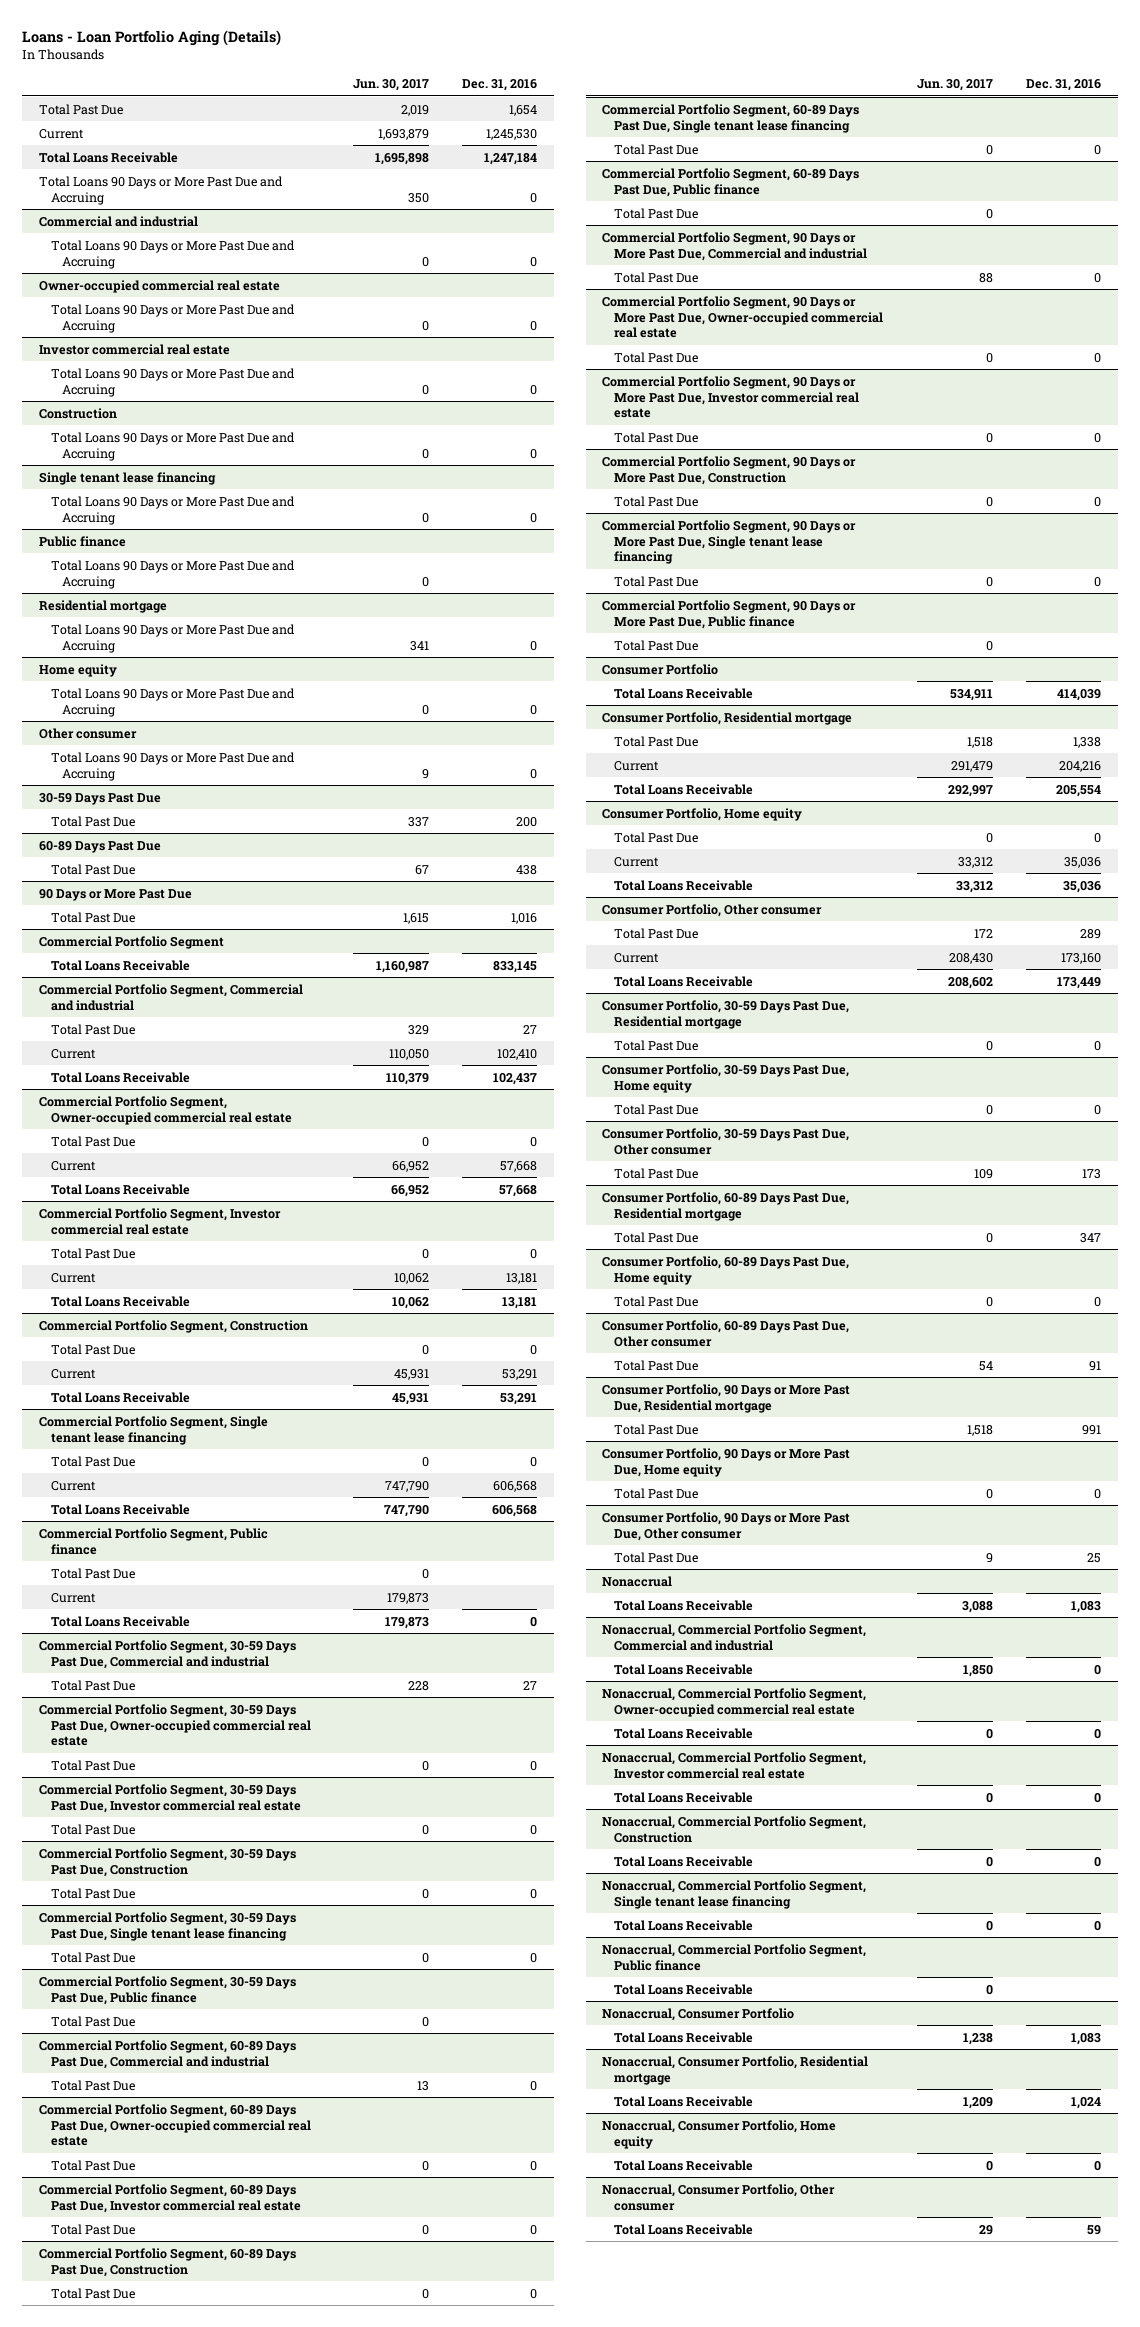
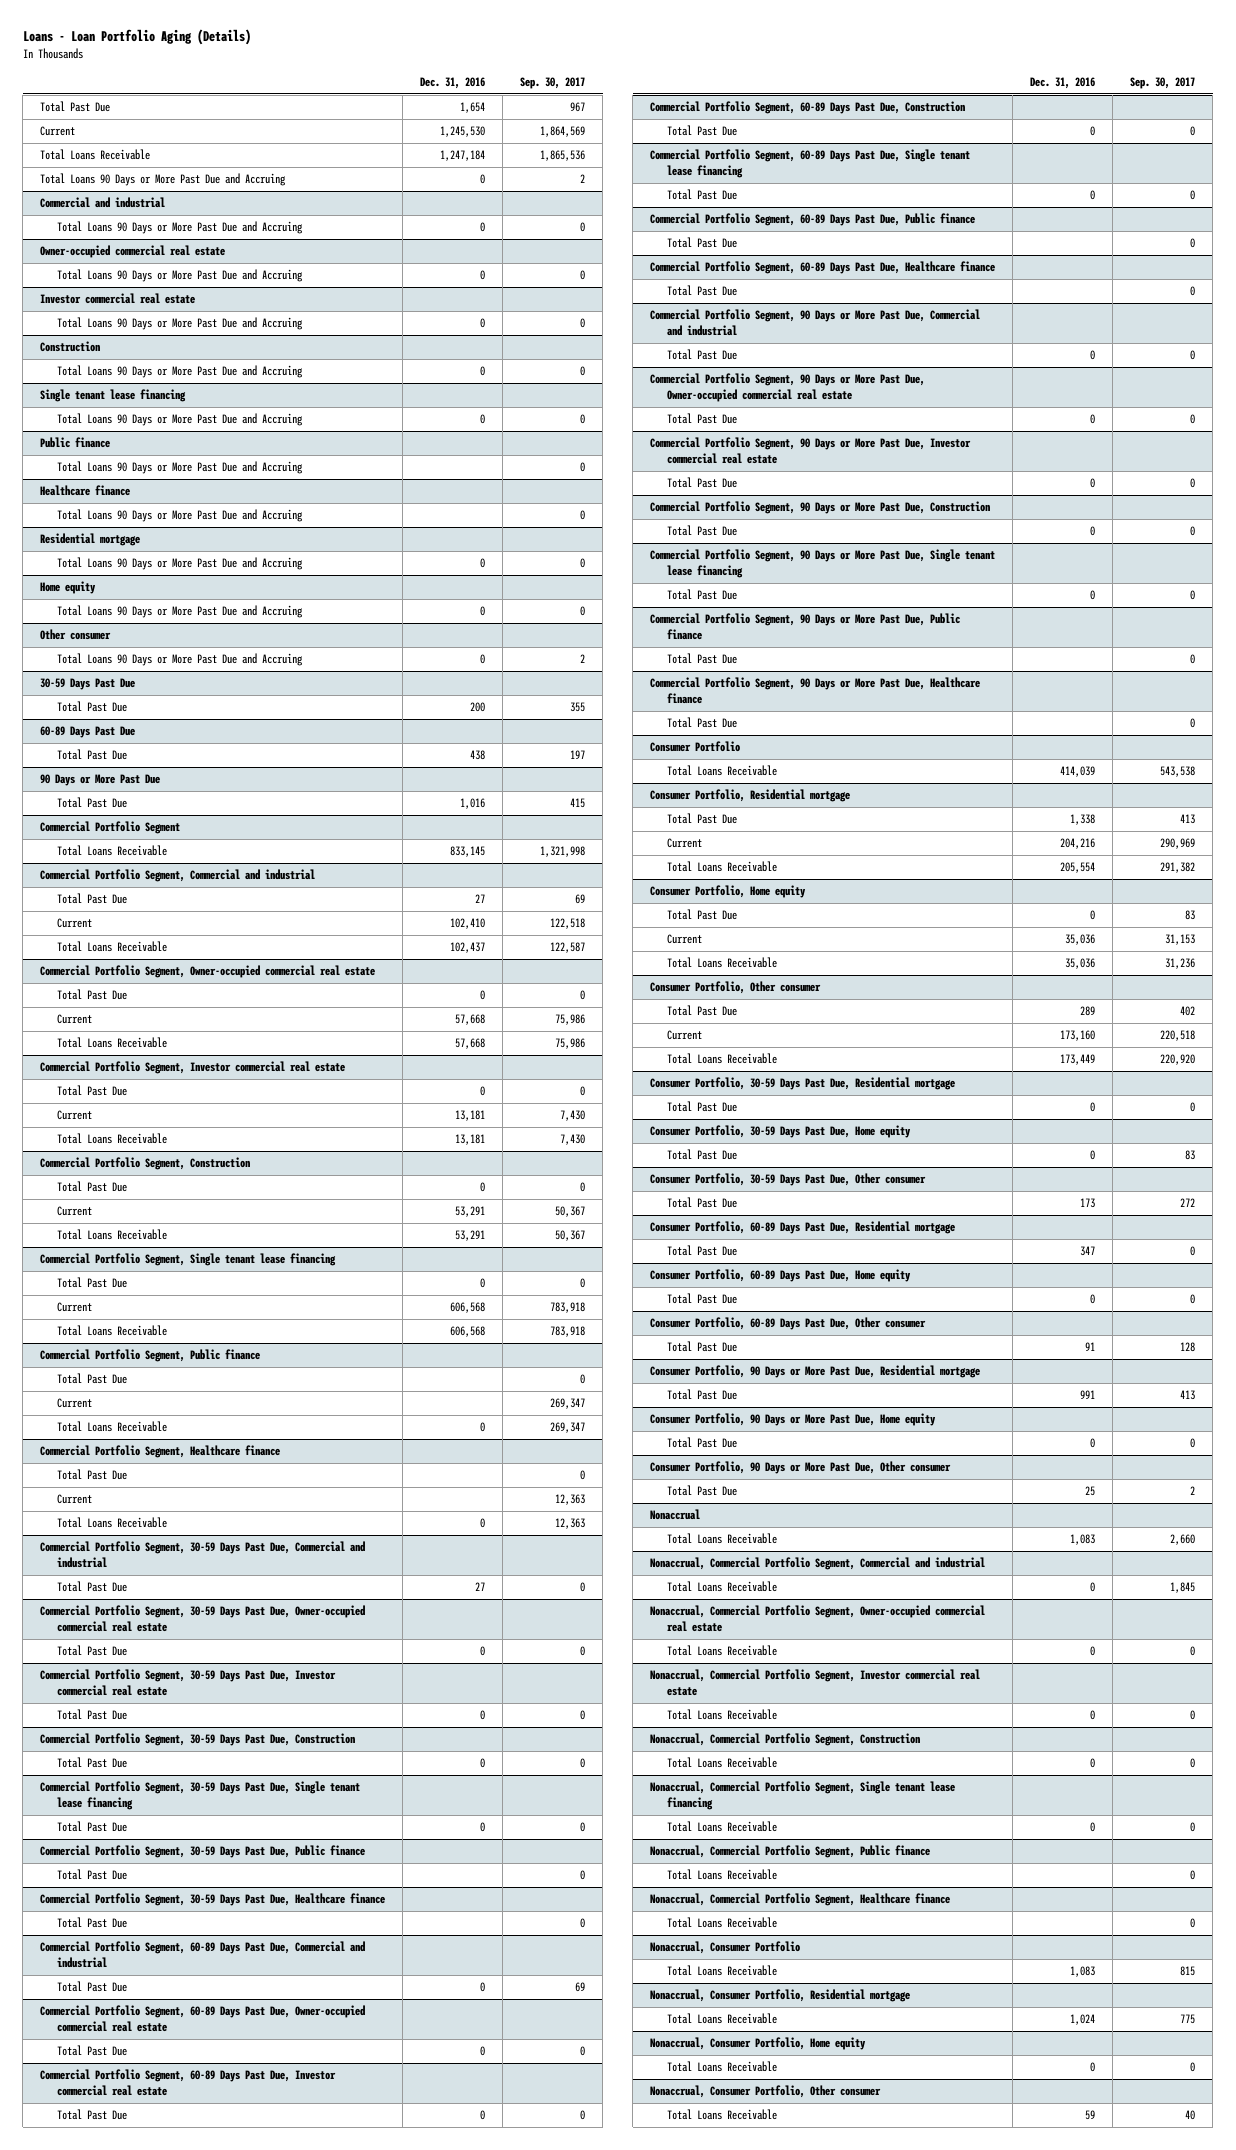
[352,79,429,92] Jun. 30, 2017 -> none
none -> [520,77,586,90] Sep. 30, 2017
none -> [40,485,131,497] Healthcare finance
none -> [56,509,303,523] Total Loans 90 Days or More Past Due and Accruing
none -> [40,1445,281,1459] Commercial Portfolio Segment, Healthcare finance
none -> [56,1469,127,1481] Total Past Due
none -> [56,1494,92,1505] Current
none -> [56,1517,167,1529] Total Loans Receivable
none -> [40,1893,386,1907] Commercial Portfolio Segment, 30-59 Days Past Due, Healthcare finance
none -> [56,1917,127,1929] Total Past Due
none -> [650,261,996,275] Commercial Portfolio Segment, 60-89 Days Past Due, Healthcare finance
none -> [667,285,738,297] Total Past Due
none -> [650,677,981,704] Commercial Portfolio Segment, 90 Days or More Past Due, Healthcare finance
none -> [667,717,738,729] Total Past Due
none -> [650,1893,951,1907] Nonaccrual, Commercial Portfolio Segment, Healthcare finance
none -> [667,1917,778,1929] Total Loans Receivable

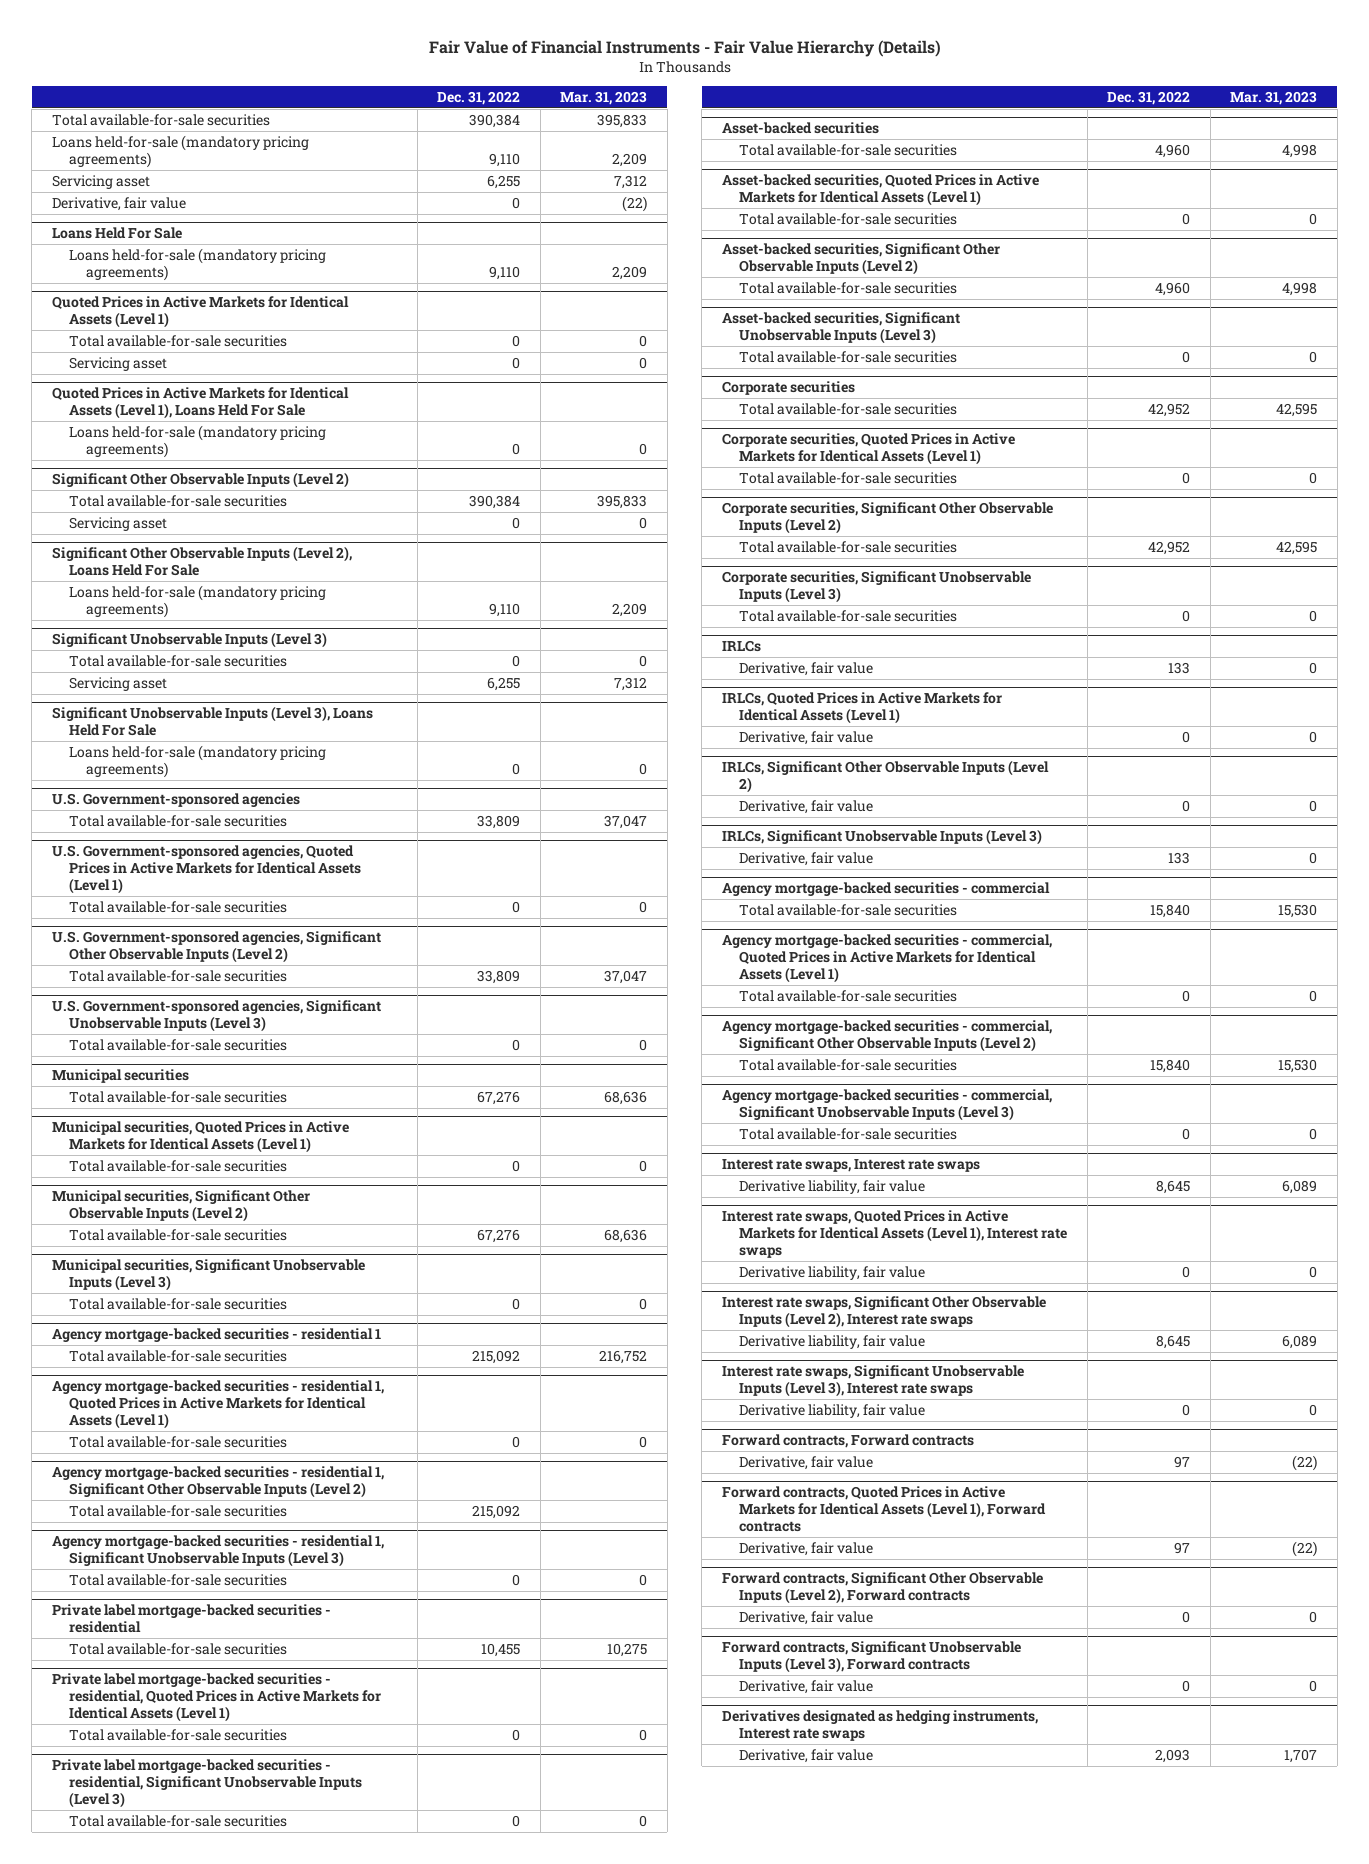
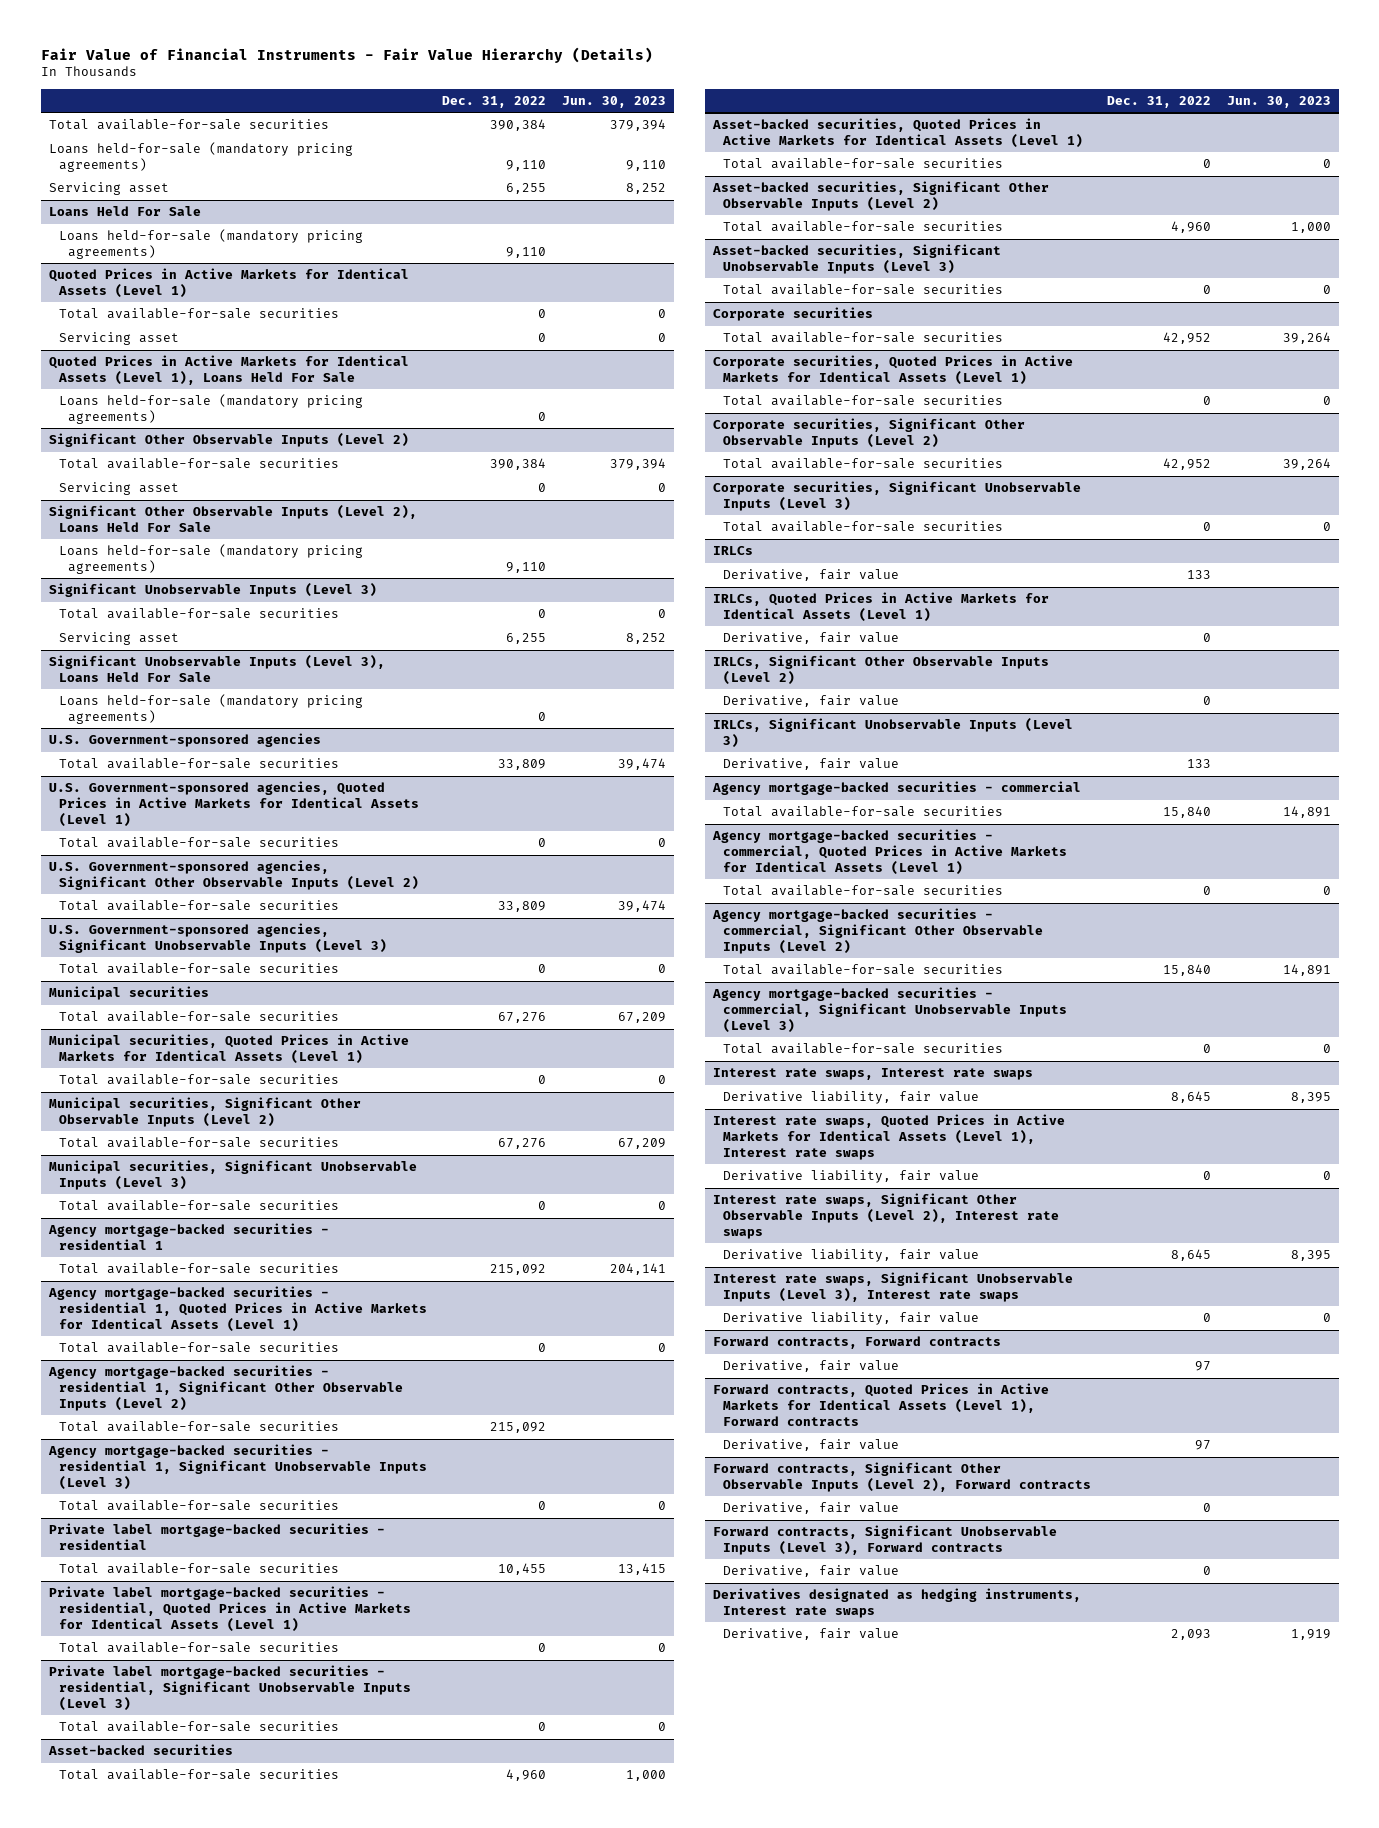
[560,90,648,105] Mar. 31, 2023 -> none
none -> [562,95,667,108] Jun. 30, 2023
[51,196,186,211] Derivative, fair value -> none

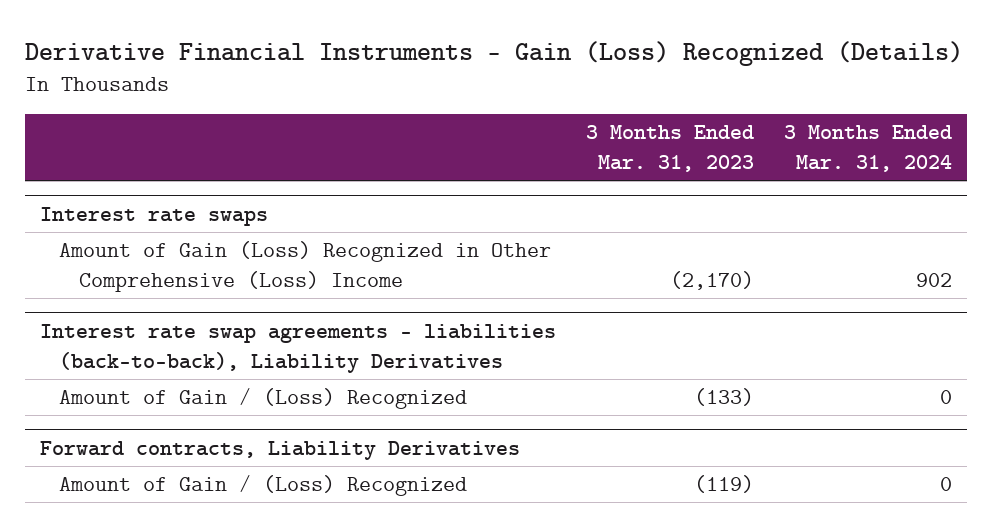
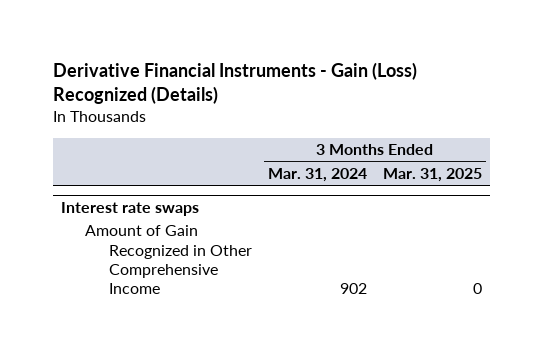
[585,125,754,173] 3 Months Ended Mar. 31, 2023 -> none
none -> [383,167,483,182] Mar. 31, 2025
[39,323,556,373] Interest rate swap agreements - liabilities (back-to-back), Liability Derivatives -> none
[59,388,468,410] Amount of Gain / (Loss) Recognized -> none
[39,440,520,460] Forward contracts, Liability Derivatives -> none
[59,475,468,497] Amount of Gain / (Loss) Recognized -> none
[59,241,552,292] Amount of Gain (Loss) Recognized in Other Comprehensive (Loss) Income -> [85,225,253,295] Amount of Gain Recognized in Other Comprehensive Income

